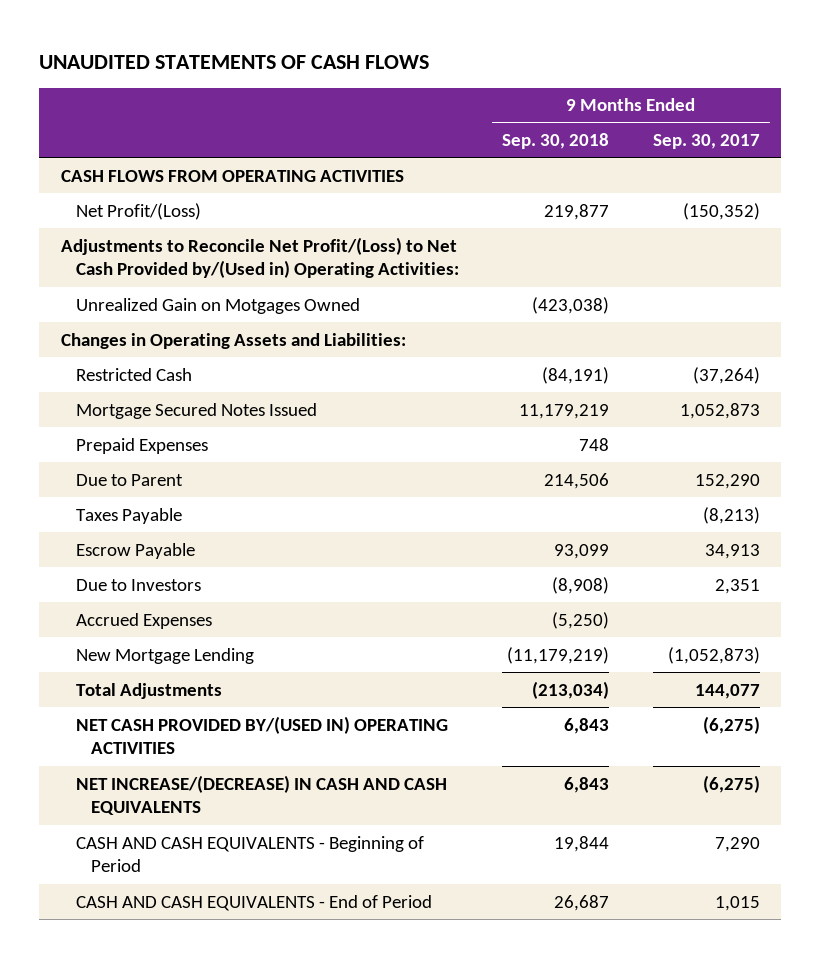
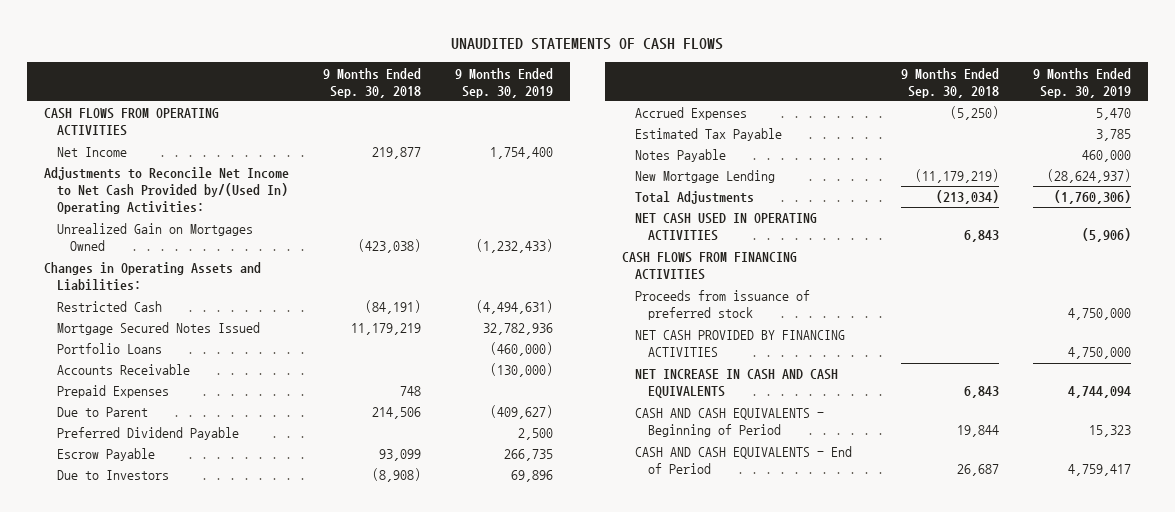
[652,134,760,150] Sep. 30, 2017 -> none
none -> [454,67,553,98] 9 Months Ended Sep. 30, 2019
[76,202,202,220] Net Profit/(Loss) -> [56,147,127,158] Net Income
[60,236,460,279] Adjustments to Reconcile Net Profit/(Loss) to Net Cash Provided by/(Used in) Operating Activities: -> [43,167,289,215] Adjustments to Reconcile Net Income to Net Cash Provided by/(Used In) Operating Activities:
[76,297,361,314] Unrealized Gain on Motgages Owned -> [56,223,253,252] Unrealized Gain on Mortgages Owned
none -> [56,343,162,355] Portfolio Loans
none -> [56,364,190,376] Accounts Receivable
[76,507,183,524] Taxes Payable -> none
none -> [56,427,239,441] Preferred Dividend Payable
none -> [634,128,782,142] Estimated Tax Payable
none -> [634,149,726,163] Notes Payable
[76,715,449,755] NET CASH PROVIDED BY/(USED IN) OPERATING ACTIVITIES -> [634,213,817,242] NET CASH USED IN OPERATING ACTIVITIES
none -> [621,252,797,281] CASH FLOWS FROM FINANCING ACTIVITIES
none -> [634,290,810,321] Proceeds from issuance of preferred stock
none -> [634,330,845,358] NET CASH PROVIDED BY FINANCING ACTIVITIES
[76,774,448,816] NET INCREASE/(DECREASE) IN CASH AND CASH EQUIVALENTS -> [634,369,838,399] NET INCREASE IN CASH AND CASH EQUIVALENTS

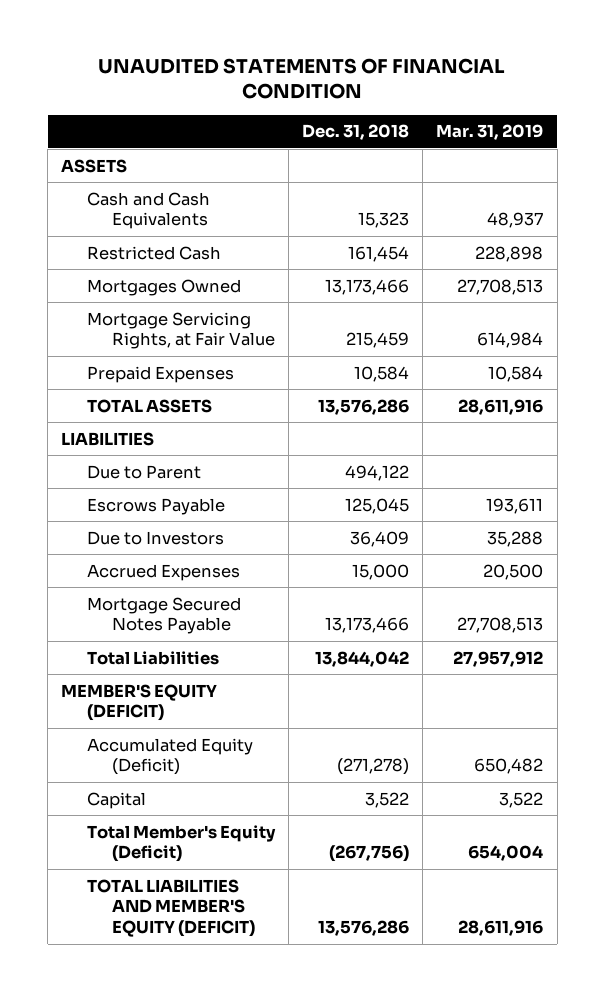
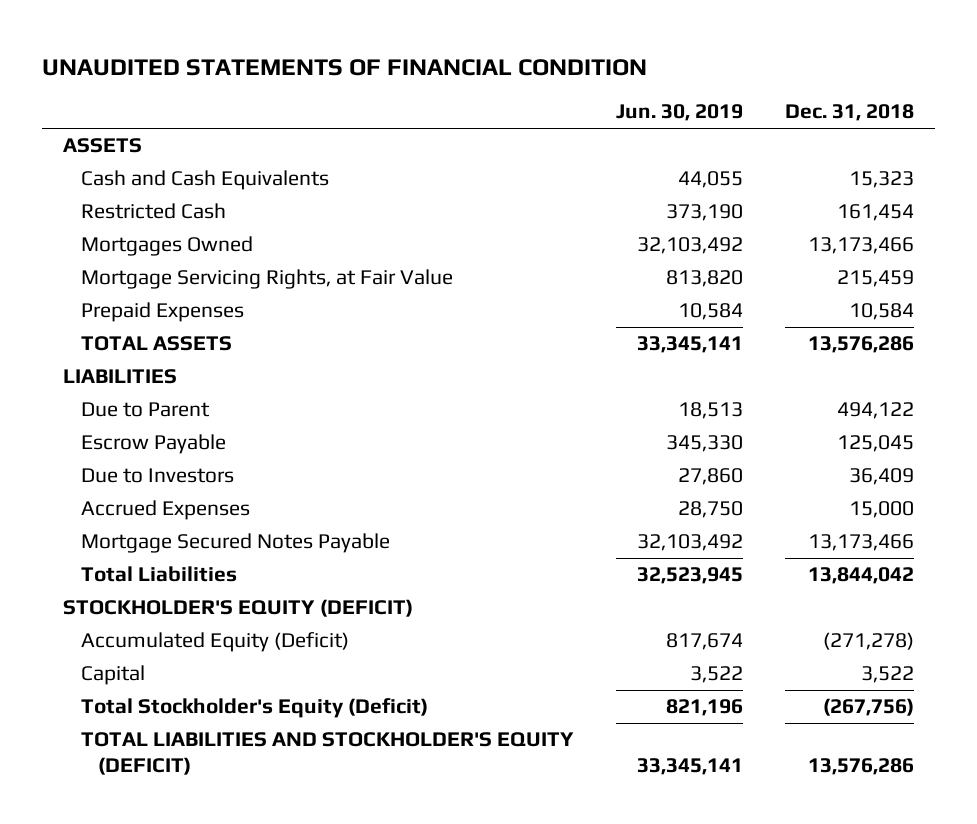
[436,124,544,141] Mar. 31, 2019 -> none
none -> [615,104,743,122] Jun. 30, 2019
[86,497,225,515] Escrows Payable -> [80,434,226,455] Escrow Payable
[61,683,218,722] MEMBER'S EQUITY (DEFICIT) -> [63,599,414,618] STOCKHOLDER'S EQUITY (DEFICIT)
[86,824,276,863] Total Member's Equity (Deficit) -> [80,698,428,719] Total Stockholder's Equity (Deficit)
[86,878,255,937] TOTAL LIABILITIES AND MEMBER'S EQUITY (DEFICIT) -> [80,732,574,776] TOTAL LIABILITIES AND STOCKHOLDER'S EQUITY (DEFICIT)

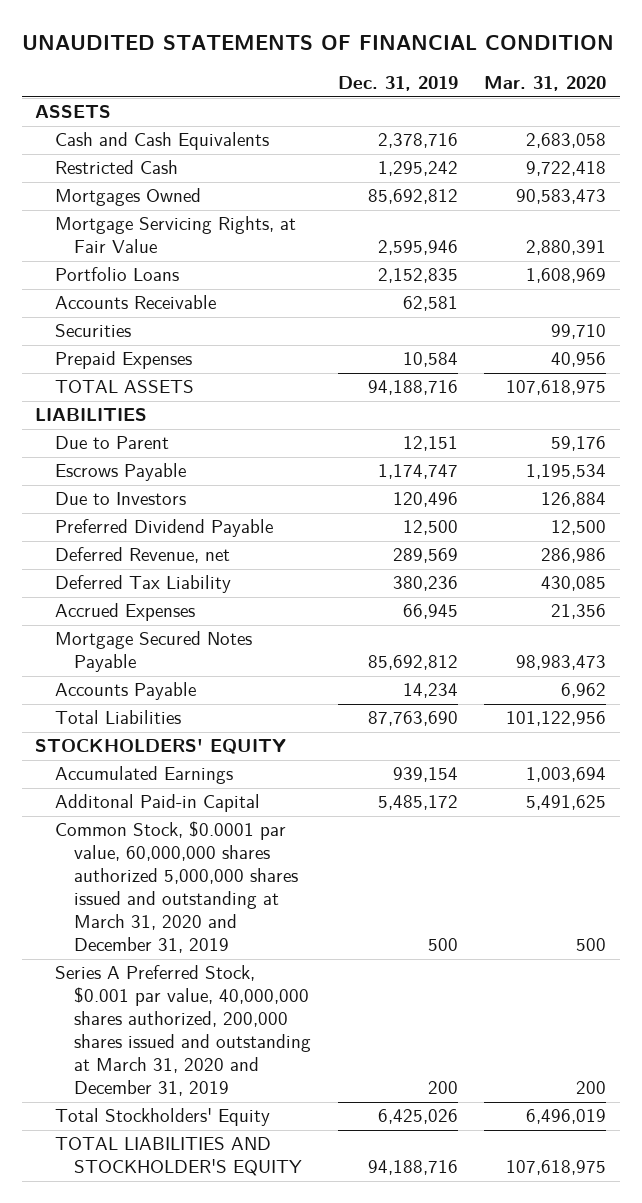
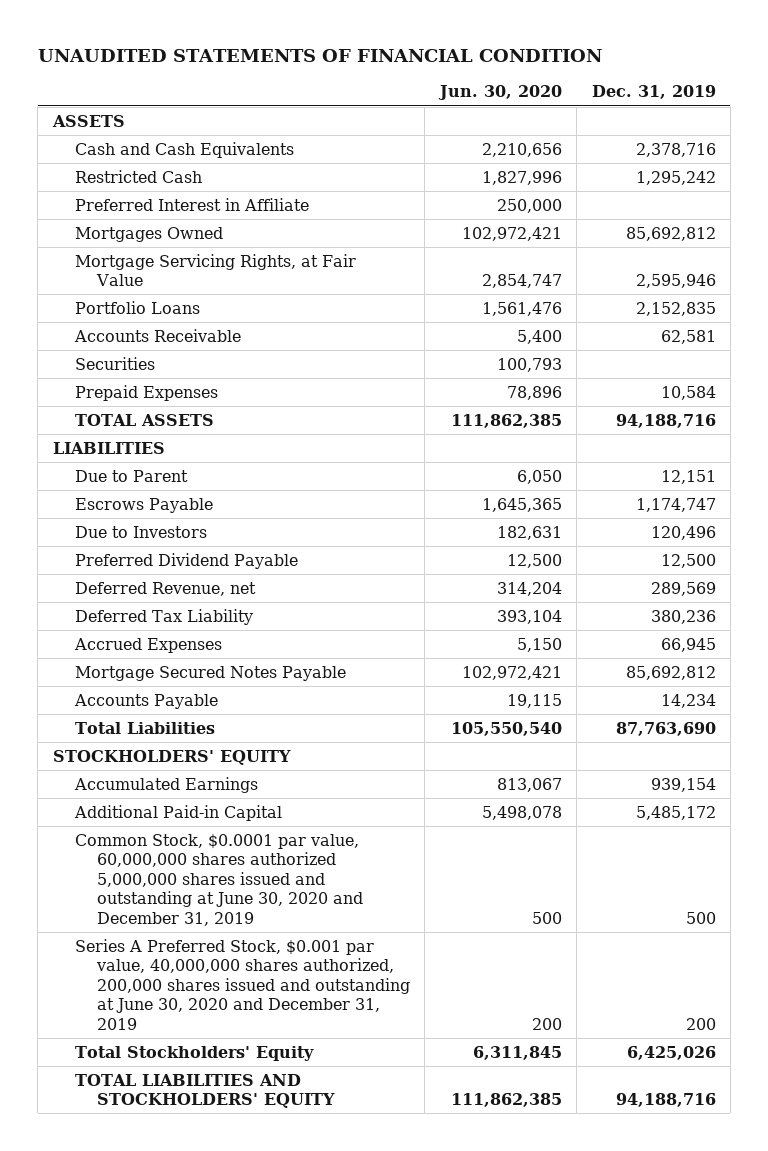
[484,76,607,92] Mar. 31, 2020 -> none
none -> [437,85,562,101] Jun. 30, 2020
none -> [74,197,309,211] Preferred Interest in Affiliate
[54,794,260,813] Additonal Paid-in Capital -> [73,804,282,821] Additional Paid-in Capital
[54,821,299,954] Common Stock, $0.0001 par value, 60,000,000 shares authorized 5,000,000 shares issued and outstanding at March 31, 2020 and December 31, 2019 -> [74,833,364,927] Common Stock, $0.0001 par value, 60,000,000 shares authorized 5,000,000 shares issued and outstanding at June 30, 2020 and December 31, 2019
[54,965,312,1097] Series A Preferred Stock, $0.001 par value, 40,000,000 shares authorized, 200,000 shares issued and outstanding at March 31, 2020 and December 31, 2019 -> [74,938,411,1031] Series A Preferred Stock, $0.001 par value, 40,000,000 shares authorized, 200,000 shares issued and outstanding at June 30, 2020 and December 31, 2019
[54,1137,303,1177] TOTAL LIABILITIES AND STOCKHOLDER'S EQUITY -> [74,1073,336,1109] TOTAL LIABILITIES AND STOCKHOLDERS' EQUITY

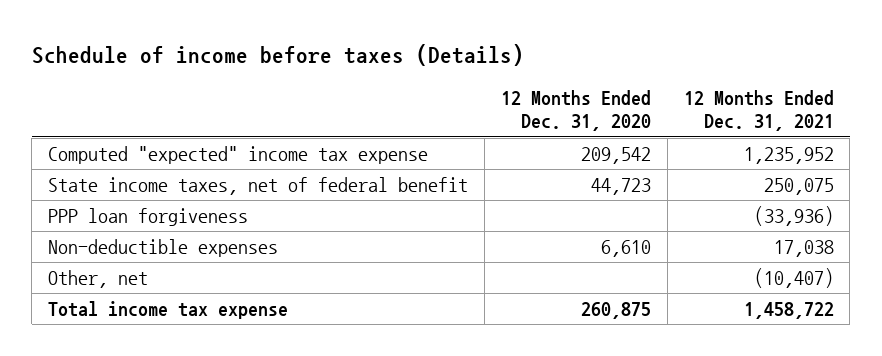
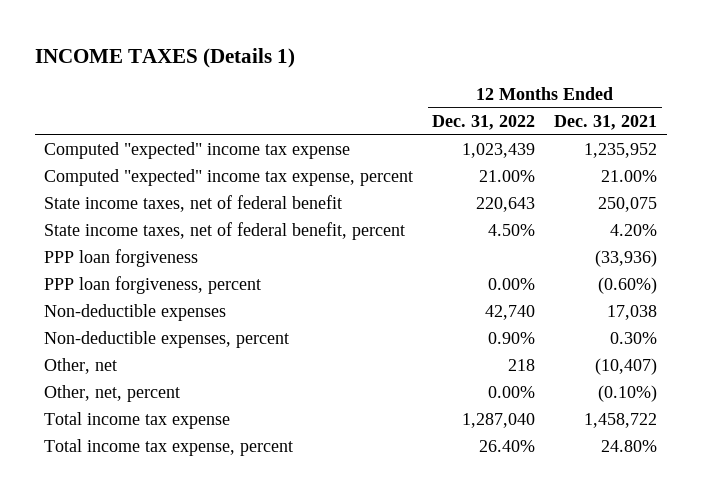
[31,44,524,67] Schedule of income before taxes (Details) -> [34,47,295,68] INCOME TAXES (Details 1)
[500,89,651,132] 12 Months Ended Dec. 31, 2020 -> none
none -> [432,115,536,131] Dec. 31, 2022
none -> [44,169,414,187] Computed "expected" income tax expense, percent
none -> [44,222,406,241] State income taxes, net of federal benefit, percent
none -> [44,276,262,295] PPP loan forgiveness, percent
none -> [44,331,290,349] Non-deductible expenses, percent
none -> [44,385,181,403] Other, net, percent
none -> [44,439,294,457] Total income tax expense, percent

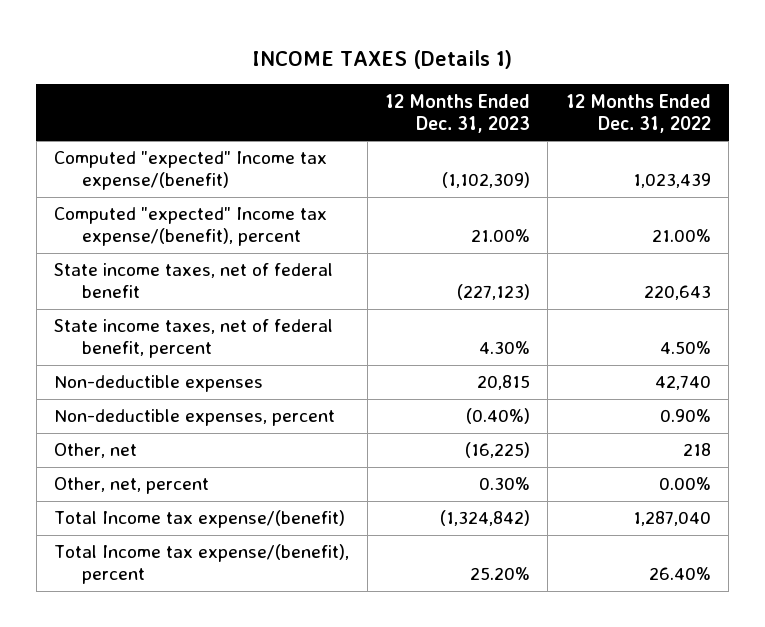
[554,115,658,131] Dec. 31, 2021 -> none
none -> [384,93,530,133] 12 Months Ended Dec. 31, 2023
[44,142,351,160] Computed "expected" income tax expense -> [54,151,328,191] Computed "expected" Income tax expense/(benefit)
[44,169,414,187] Computed "expected" income tax expense, percent -> [54,207,328,247] Computed "expected" Income tax expense/(benefit), percent
[44,249,199,268] PPP loan forgiveness -> none
[44,276,262,295] PPP loan forgiveness, percent -> none
[44,412,231,430] Total income tax expense -> [54,510,346,529] Total Income tax expense/(benefit)
[44,439,294,457] Total income tax expense, percent -> [54,544,350,585] Total Income tax expense/(benefit), percent

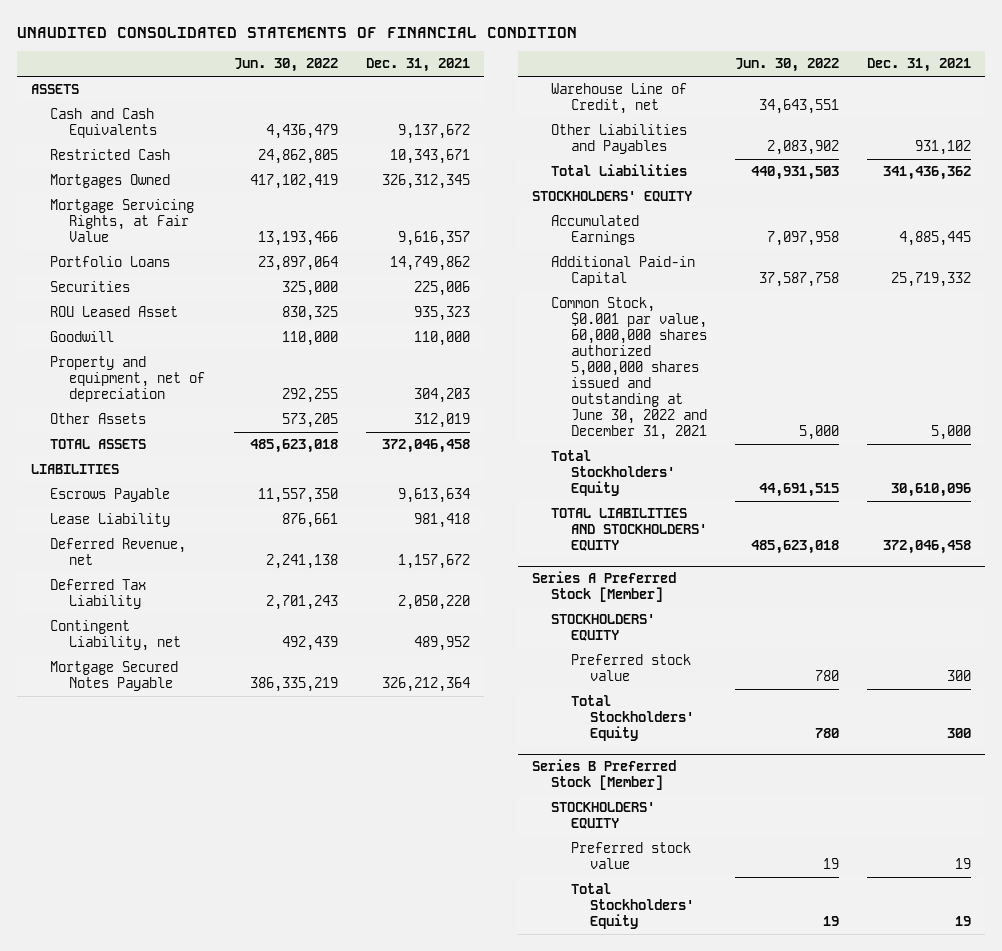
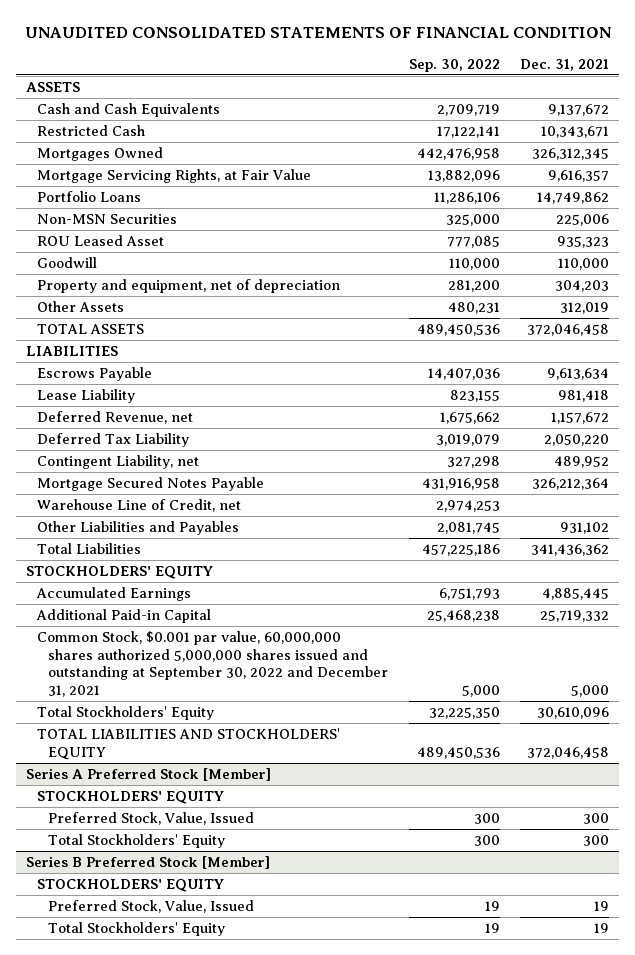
[233,58,338,73] Jun. 30, 2022 -> none
none -> [408,58,500,72] Sep. 30, 2022
[50,281,131,293] Securities -> [37,214,178,225] Non-MSN Securities
[551,297,707,441] Common Stock, $0.001 par value, 60,000,000 shares authorized 5,000,000 shares issued and outstanding at June 30, 2022 and December 31, 2021 -> [37,631,389,697] Common Stock, $0.001 par value, 60,000,000 shares authorized 5,000,000 shares issued and outstanding at September 30, 2022 and December 31, 2021
[570,654,691,682] Preferred stock value -> [48,812,255,826] Preferred Stock, Value, Issued
[570,842,691,870] Preferred stock value -> [48,900,255,914] Preferred Stock, Value, Issued

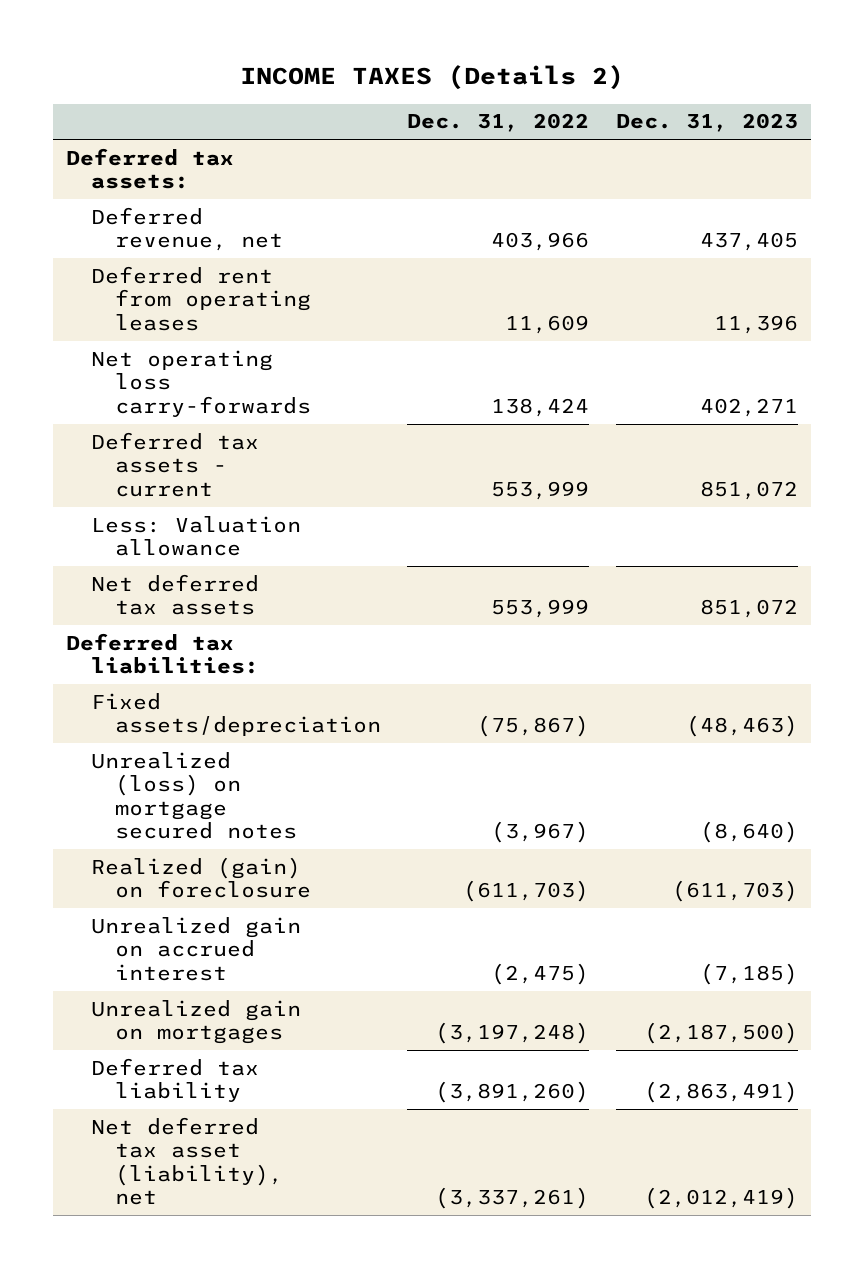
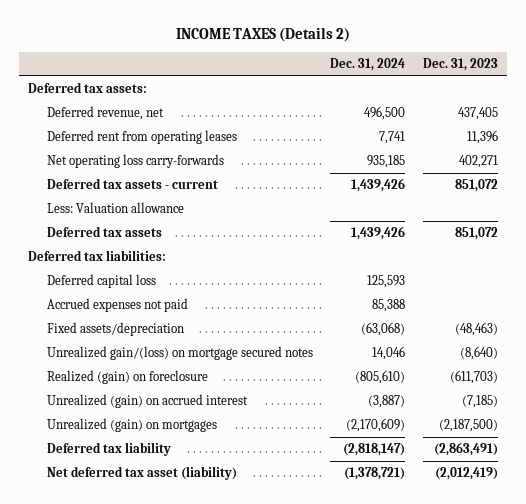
[407,113,590,133] Dec. 31, 2022 -> none
none -> [330,58,406,72] Dec. 31, 2024
[90,573,259,616] Net deferred tax assets -> [46,226,162,238] Deferred tax assets
none -> [46,274,156,289] Deferred capital loss
none -> [46,298,188,313] Accrued expenses not paid
[90,751,298,840] Unrealized (loss) on mortgage secured notes -> [46,346,313,361] Unrealized gain/(loss) on mortgage secured notes
[90,916,301,981] Unrealized gain on accrued interest -> [46,394,248,409] Unrealized (gain) on accrued interest
[90,999,301,1045] Unrealized gain on mortgages -> [46,418,217,433] Unrealized (gain) on mortgages
[90,1116,284,1206] Net deferred tax asset (liability), net -> [46,466,237,481] Net deferred tax asset (liability)

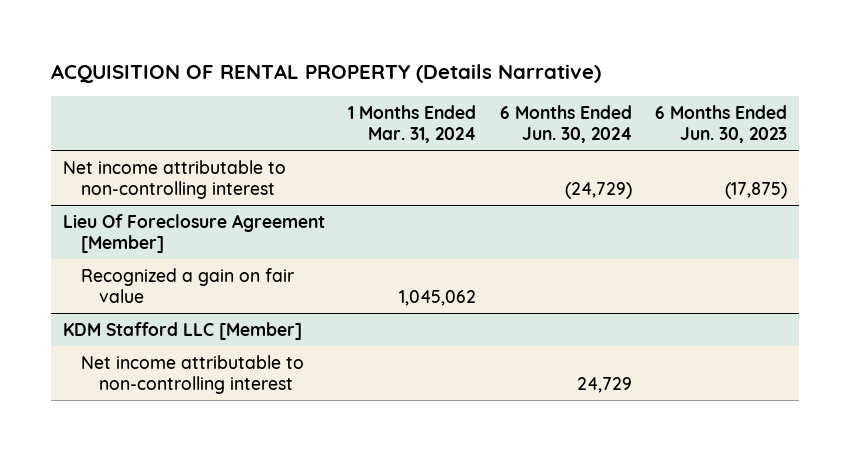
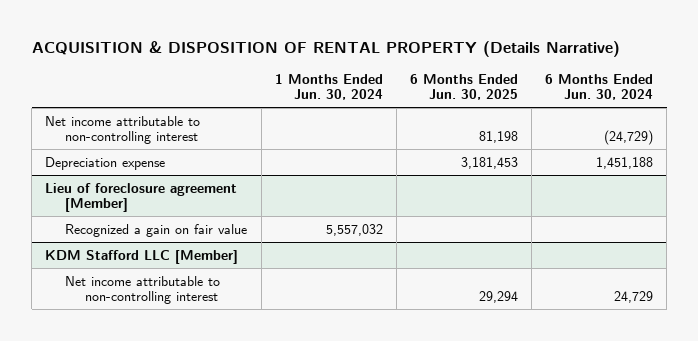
[51,63,602,83] ACQUISITION OF RENTAL PROPERTY (Details Narrative) -> [31,40,620,57] ACQUISITION & DISPOSITION OF RENTAL PROPERTY (Details Narrative)
[348,105,477,144] 1 Months Ended Mar. 31, 2024 -> none
[655,105,788,144] 6 Months Ended Jun. 30, 2023 -> none
none -> [274,73,383,101] 1 Months Ended Jun. 30, 2024
none -> [409,73,518,101] 6 Months Ended Jun. 30, 2025
none -> [45,156,166,170] Depreciation expense
[63,213,326,253] Lieu Of Foreclosure Agreement [Member] -> [45,182,238,212] Lieu of foreclosure agreement [Member]

